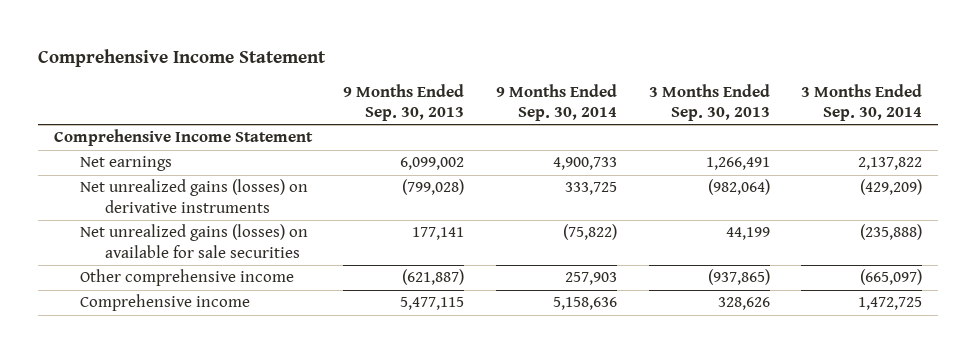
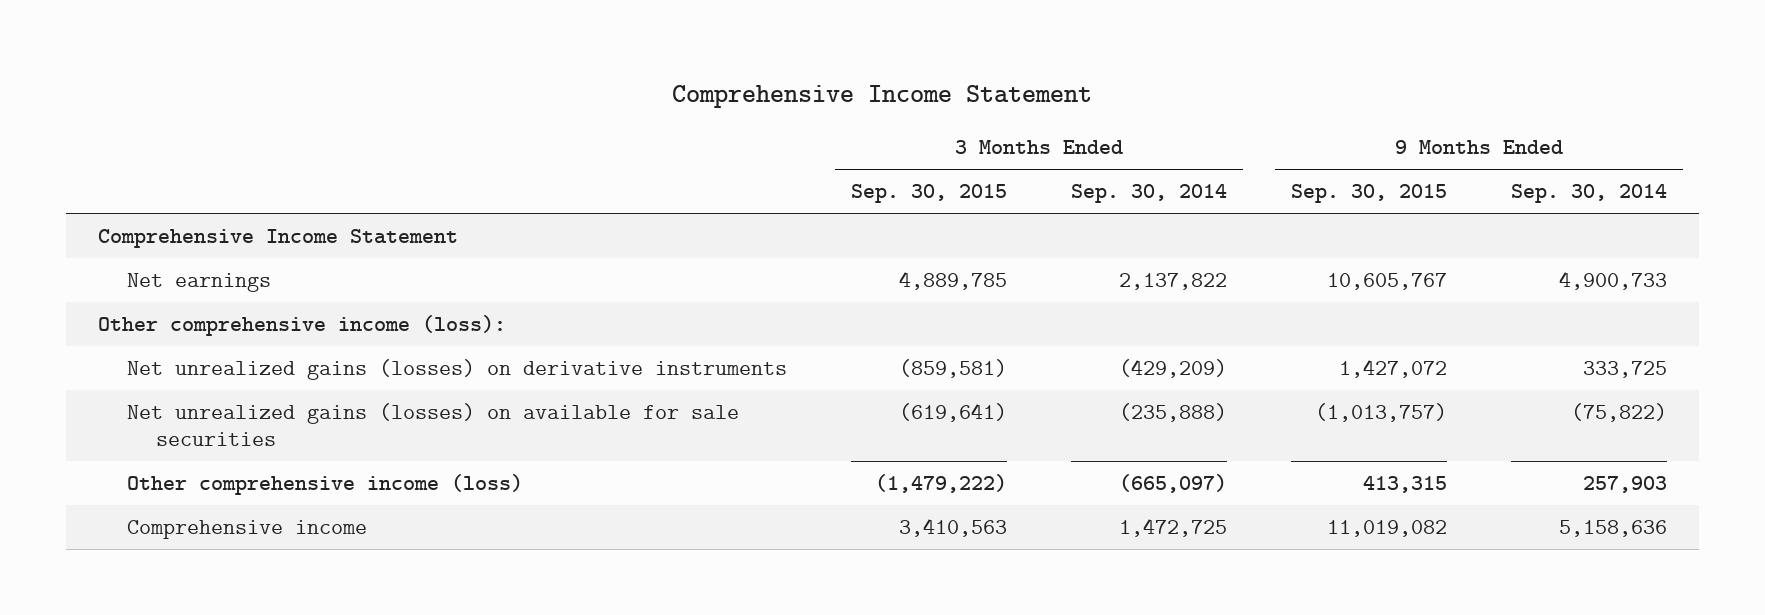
[343,84,465,122] 9 Months Ended Sep. 30, 2013 -> none
[648,84,770,122] 3 Months Ended Sep. 30, 2013 -> none
none -> [850,184,1007,204] Sep. 30, 2015
none -> [1290,184,1447,204] Sep. 30, 2015
none -> [97,315,506,337] Other comprehensive income (loss):
[79,269,294,287] Other comprehensive income -> [126,474,523,496] Other comprehensive income (loss)

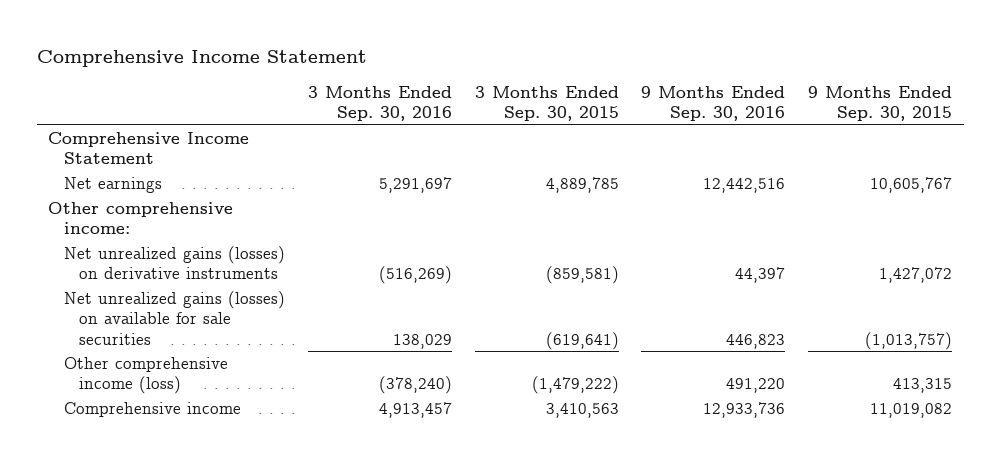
[1070,184,1227,204] Sep. 30, 2014 -> none
[1510,184,1667,204] Sep. 30, 2014 -> none
none -> [307,85,452,121] 3 Months Ended Sep. 30, 2016
none -> [641,85,786,121] 9 Months Ended Sep. 30, 2016
[97,315,506,337] Other comprehensive income (loss): -> [48,202,234,235] Other comprehensive income:

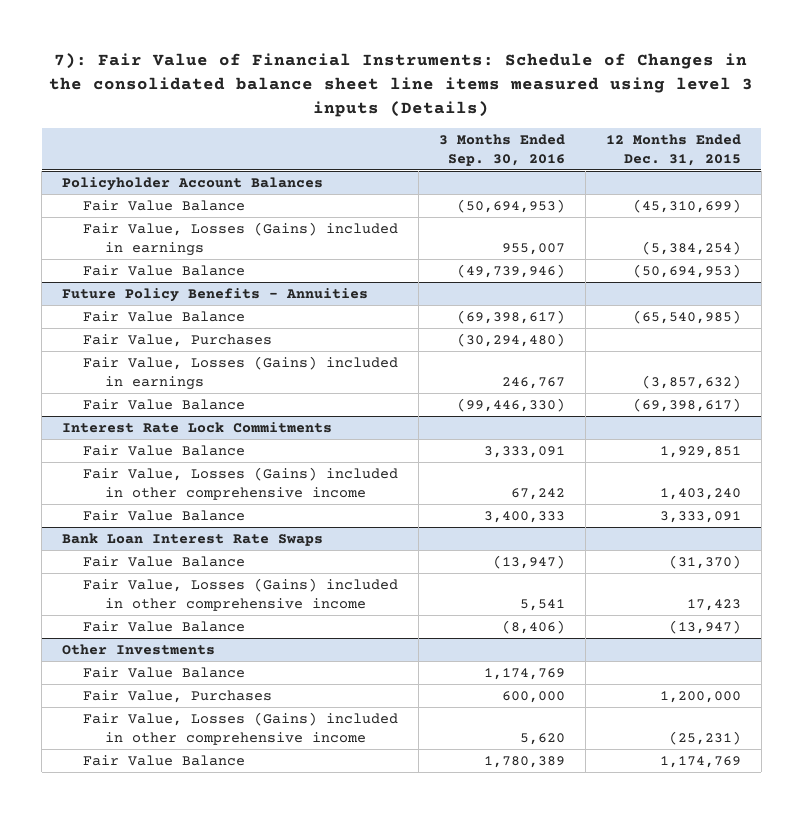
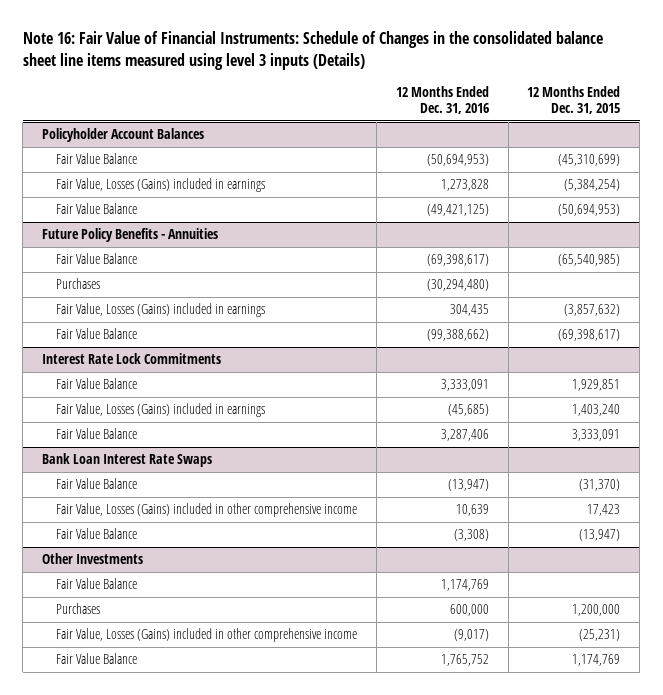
[49,53,754,117] 7): Fair Value of Financial Instruments: Schedule of Changes in the consolidated balance sheet line items measured using level 3 inputs (Details) -> [22,31,603,70] Note 16: Fair Value of Financial Instruments: Schedule of Changes in the consolidated balance sheet line items measured using level 3 inputs (Details)
[439,133,566,166] 3 Months Ended Sep. 30, 2016 -> none
none -> [395,85,489,115] 12 Months Ended Dec. 31, 2016
[83,333,273,347] Fair Value, Purchases -> none
none -> [56,278,101,290] Purchases
[83,466,399,500] Fair Value, Losses (Gains) included in other comprehensive income -> [56,403,266,418] Fair Value, Losses (Gains) included in earnings
[83,689,273,703] Fair Value, Purchases -> none
none -> [56,603,101,615] Purchases

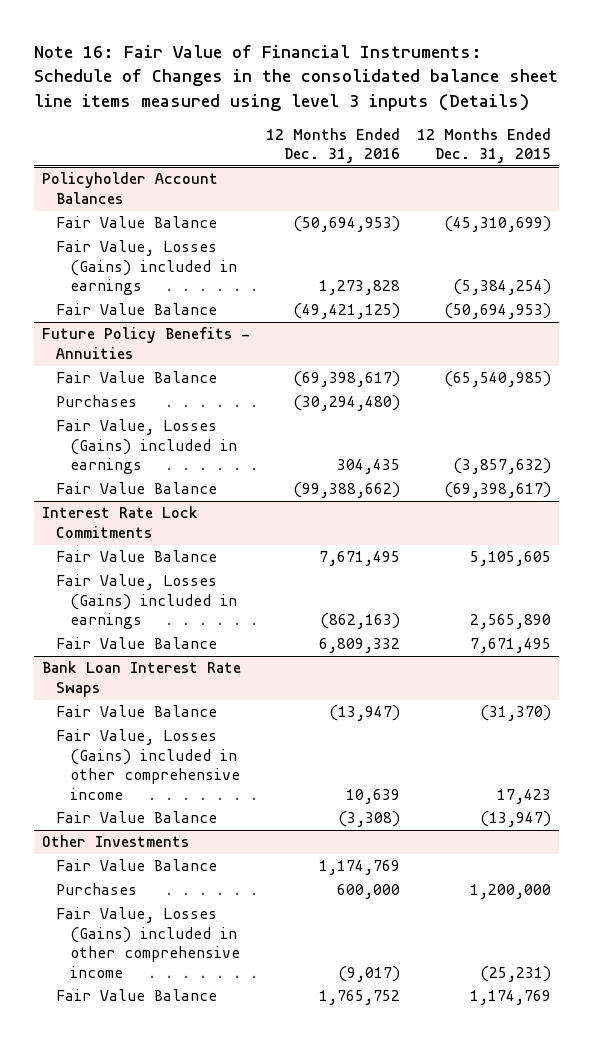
[440,379,489,392] 3,333,091 -> [319,551,401,567] 7,671,495
[572,379,621,392] 1,929,851 -> [470,551,552,567] 5,105,605
[447,404,489,417] (45,685) -> [320,613,401,630] (862,163)
[572,404,621,417] 1,403,240 -> [470,614,552,630] 2,565,890
[440,429,489,442] 3,287,406 -> [319,638,401,654] 6,809,332
[572,429,621,442] 3,333,091 -> [470,638,552,654] 7,671,495

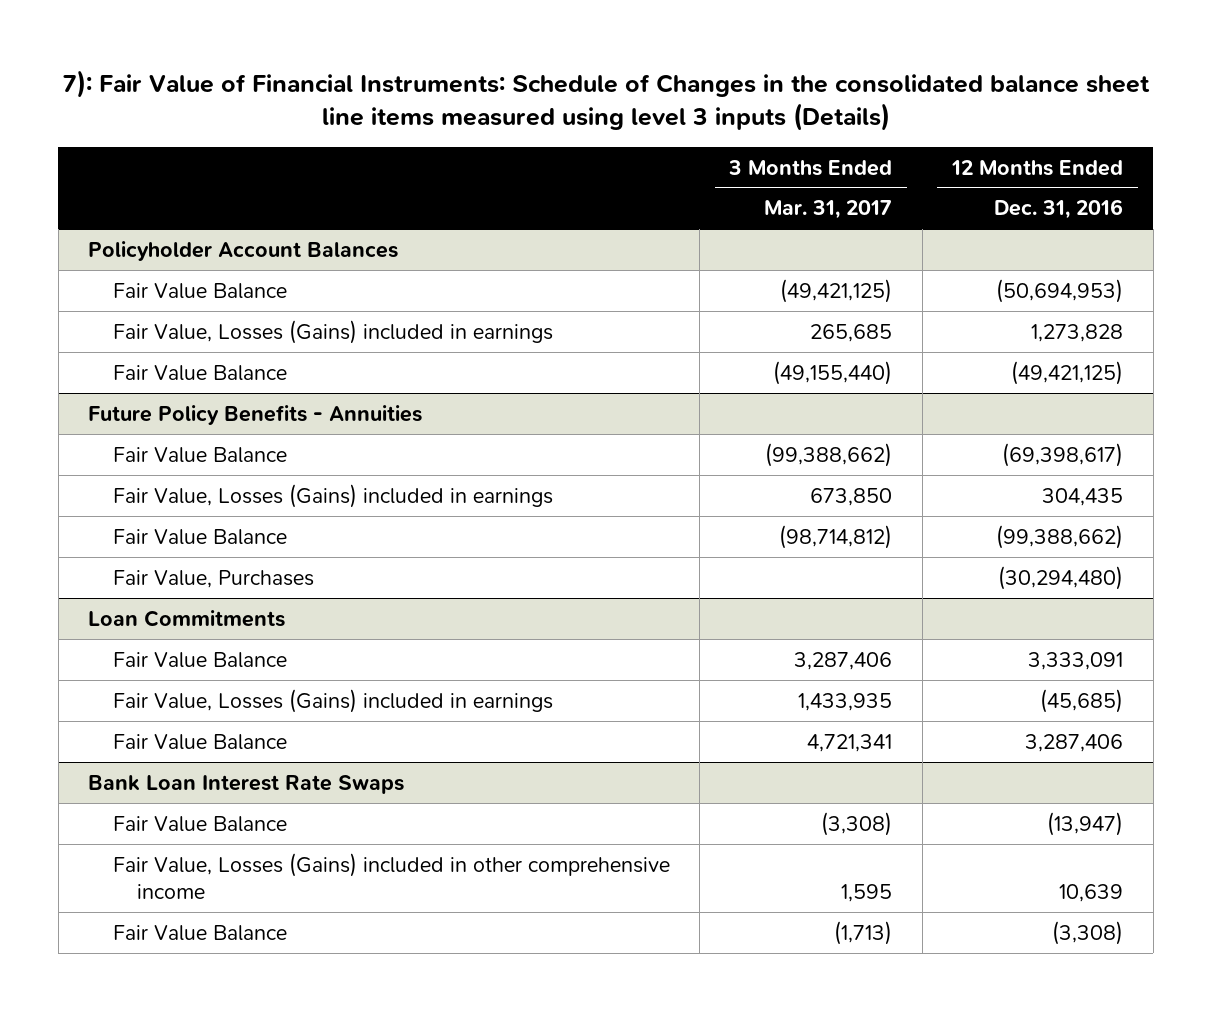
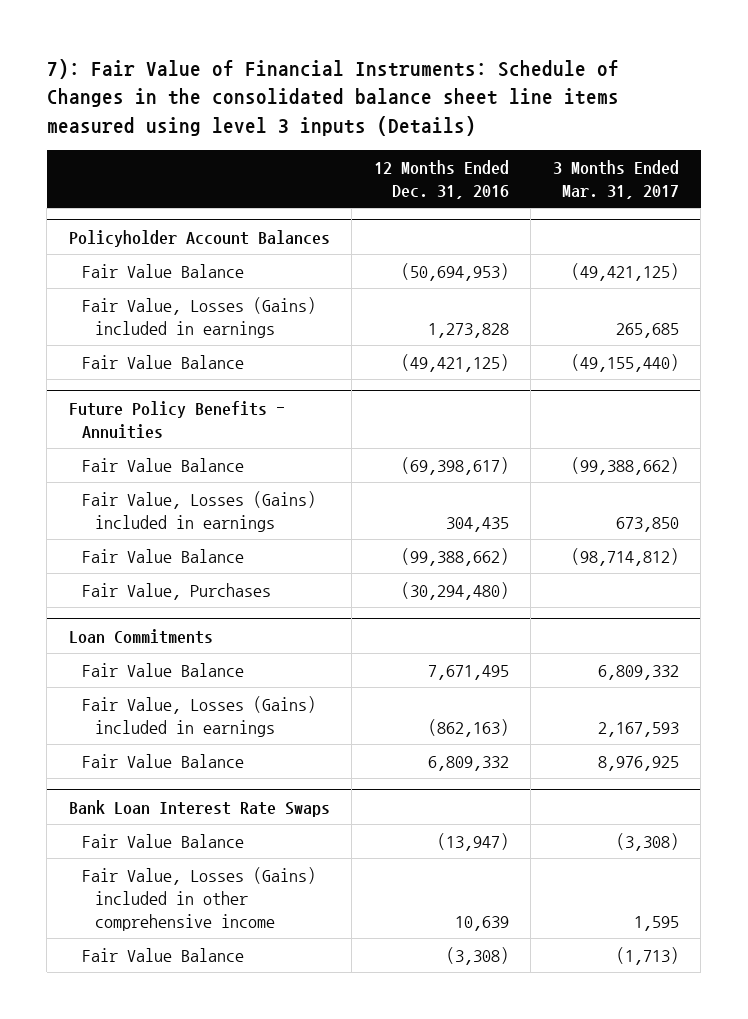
[794,651,893,670] 3,287,406 -> [597,664,679,680] 6,809,332
[1028,651,1124,670] 3,333,091 -> [427,664,509,680] 7,671,495
[798,692,893,711] 1,433,935 -> [597,722,679,738] 2,167,593
[1040,688,1124,713] (45,685) -> [427,719,509,738] (862,163)
[807,733,893,752] 4,721,341 -> [597,755,679,771] 8,976,925
[1025,733,1124,752] 3,287,406 -> [427,755,509,771] 6,809,332

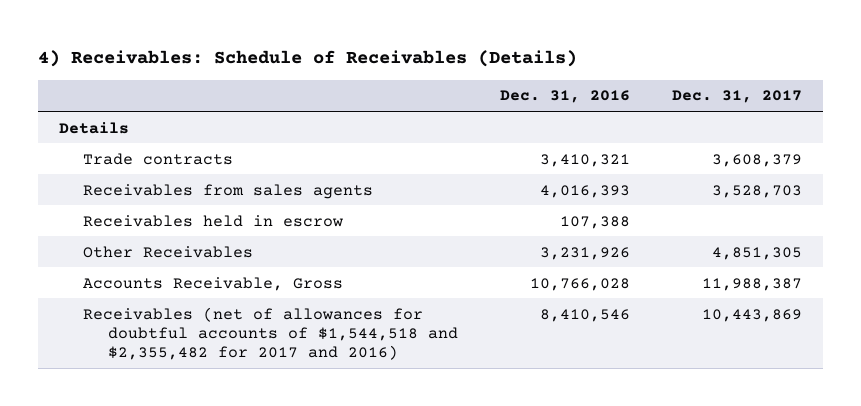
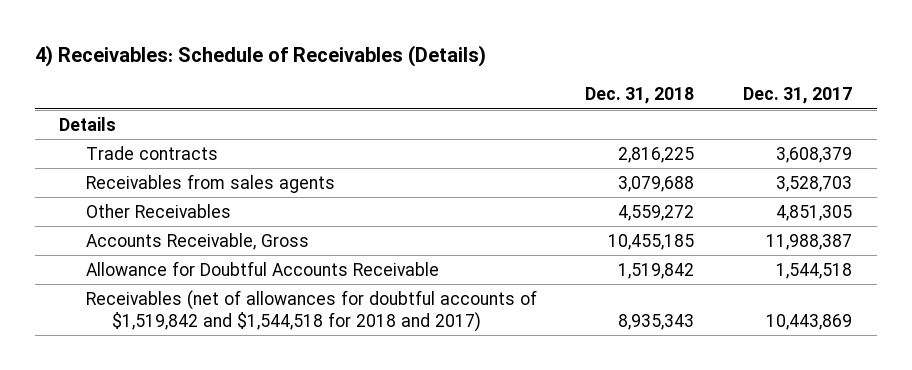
[500,90,631,104] Dec. 31, 2016 -> none
none -> [585,87,695,105] Dec. 31, 2018
[83,214,344,227] Receivables held in escrow -> none
none -> [85,260,439,276] Allowance for Doubtful Accounts Receivable
[83,306,458,361] Receivables (net of allowances for doubtful accounts of $1,544,518 and $2,355,482 for 2017 and 2016) -> [85,289,537,332] Receivables (net of allowances for doubtful accounts of $1,519,842 and $1,544,518 for 2018 and 2017)

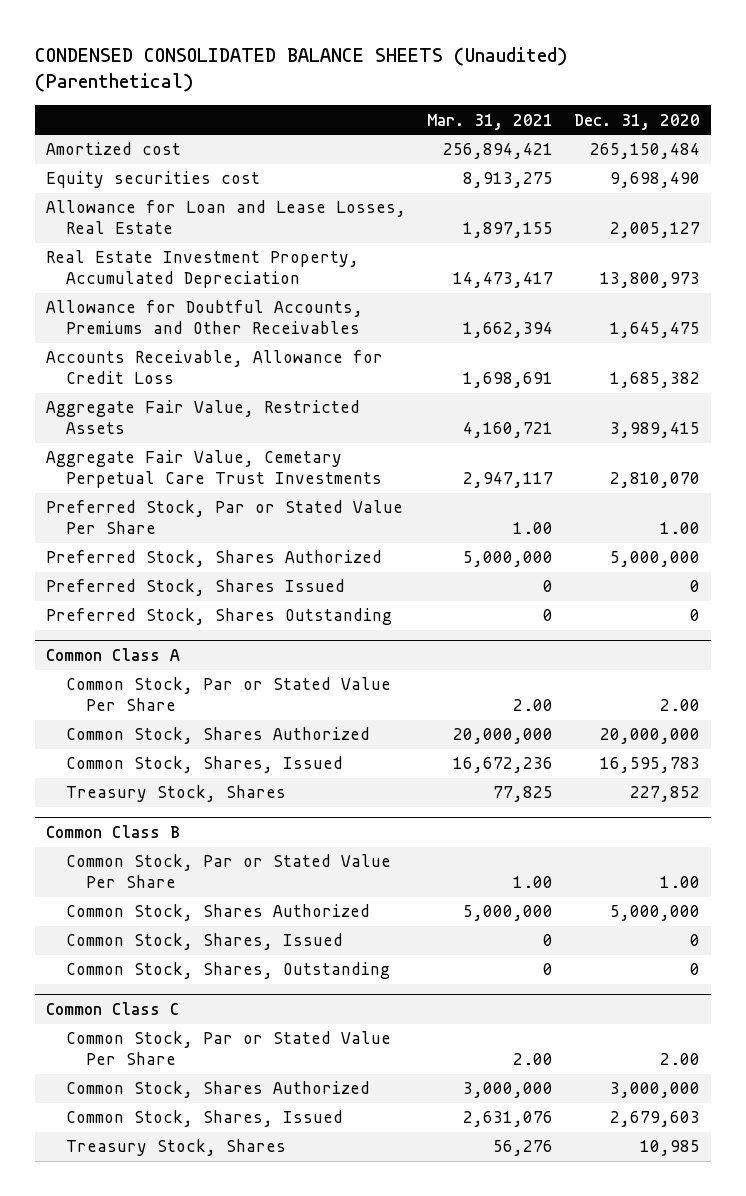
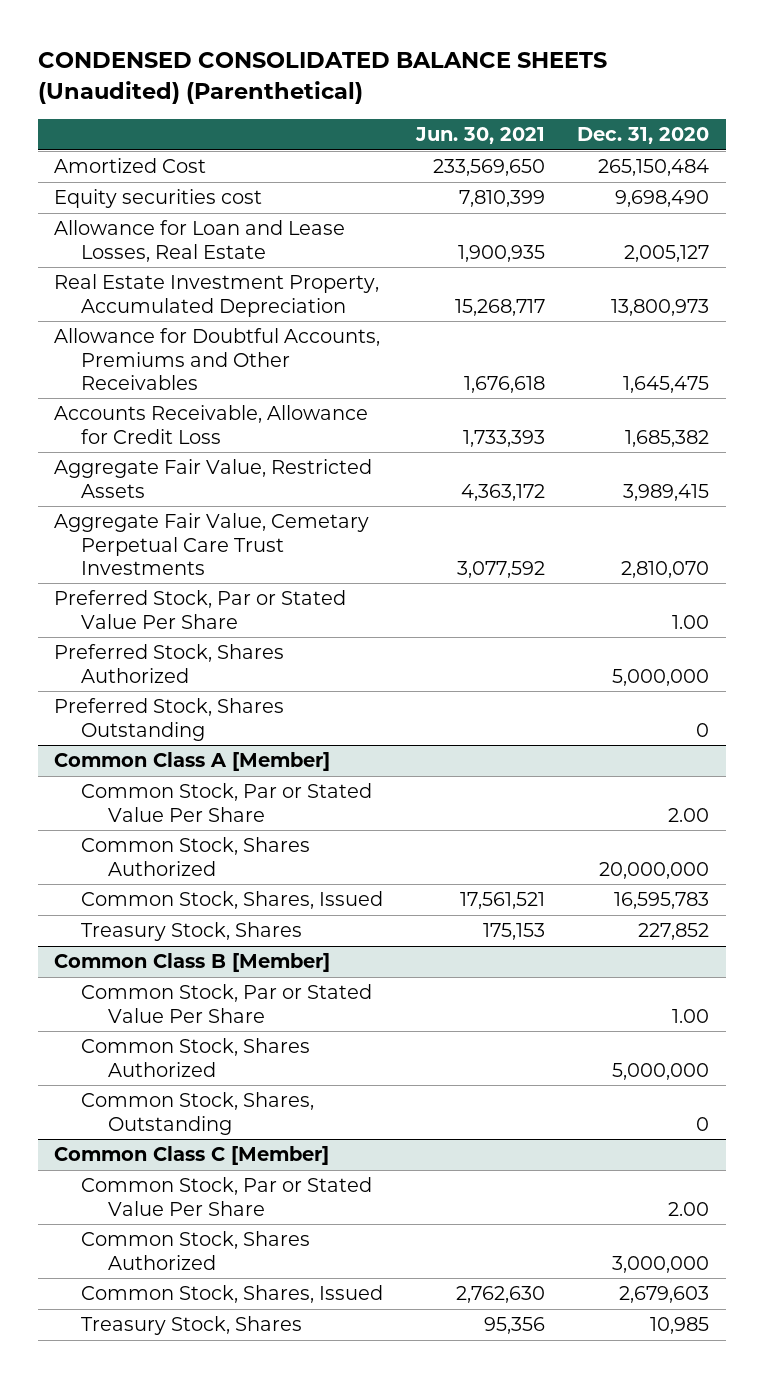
[427,113,554,130] Mar. 31, 2021 -> none
none -> [414,127,545,145] Jun. 30, 2021
[45,142,181,156] Amortized cost -> [54,158,207,174] Amortized Cost
[45,579,345,597] Preferred Stock, Shares Issued -> none
[45,647,180,661] Common Class A -> [54,752,331,772] Common Class A [Member]
[45,824,180,838] Common Class B -> [54,953,331,973] Common Class B [Member]
[66,933,344,951] Common Stock, Shares, Issued -> none
[45,1001,179,1015] Common Class C -> [54,1146,330,1166] Common Class C [Member]

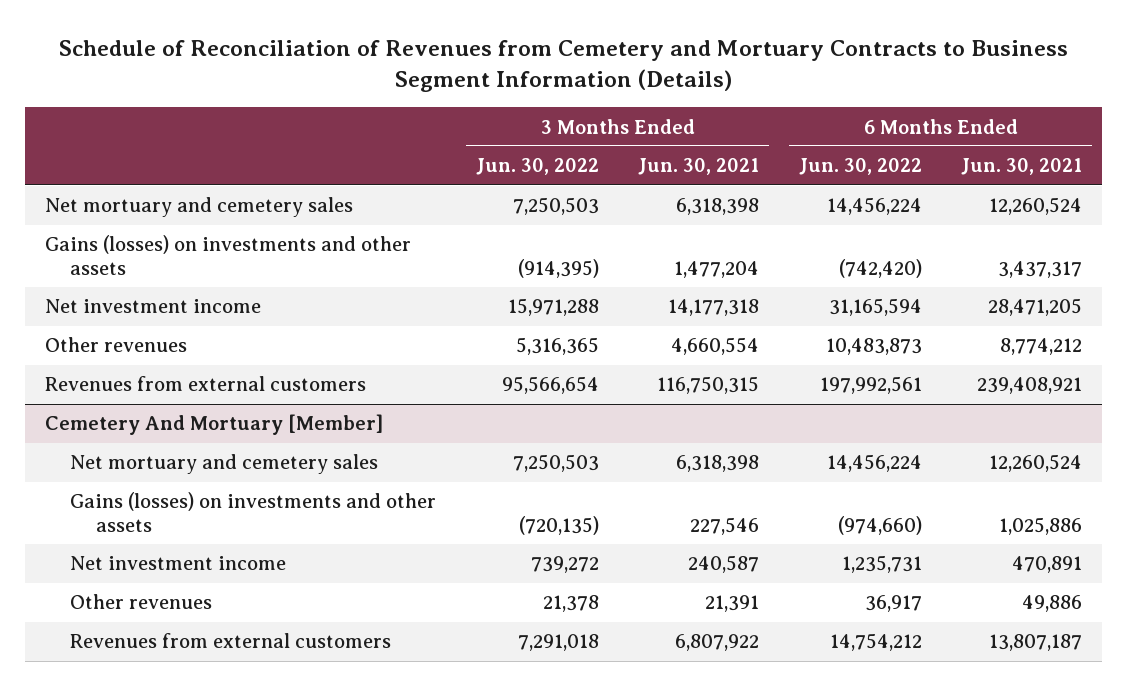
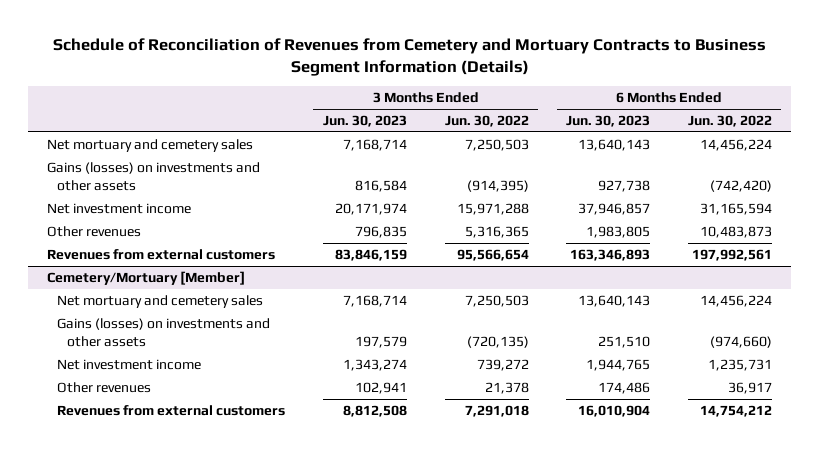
[638,158,760,176] Jun. 30, 2021 -> none
[961,158,1083,176] Jun. 30, 2021 -> none
none -> [322,115,407,128] Jun. 30, 2023
none -> [566,115,651,128] Jun. 30, 2023
[44,414,383,436] Cemetery And Mortuary [Member] -> [46,271,245,286] Cemetery/Mortuary [Member]

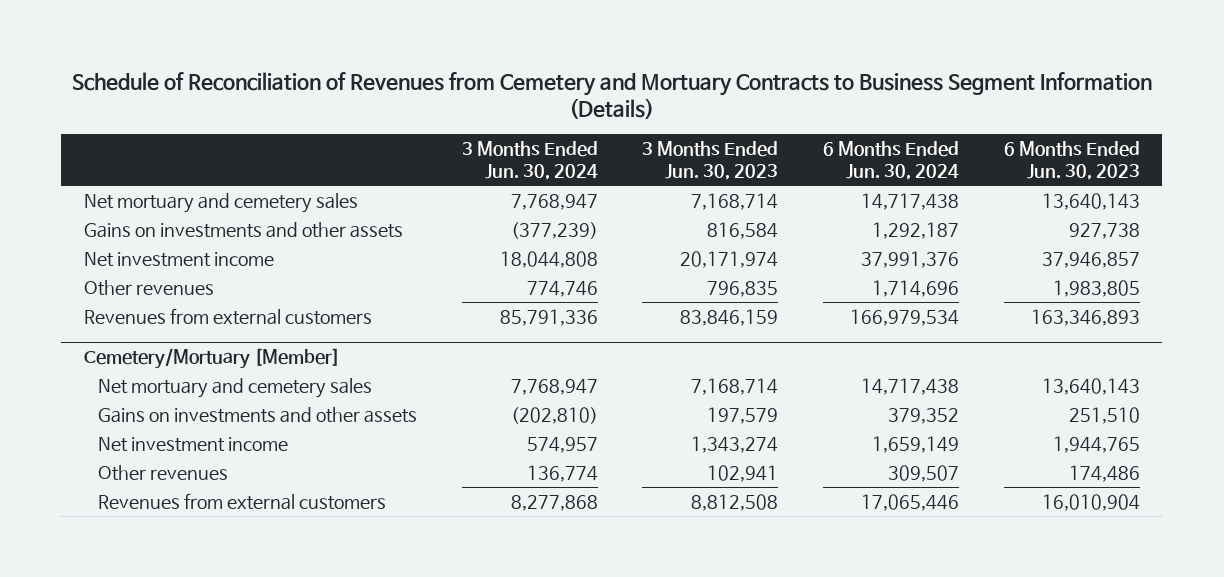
[444,115,529,128] Jun. 30, 2022 -> none
[688,115,773,128] Jun. 30, 2022 -> none
none -> [461,140,598,181] 3 Months Ended Jun. 30, 2024
none -> [823,140,960,181] 6 Months Ended Jun. 30, 2024
[46,162,260,191] Gains (losses) on investments and other assets -> [83,221,403,238] Gains on investments and other assets
[57,318,271,347] Gains (losses) on investments and other assets -> [97,406,417,423] Gains on investments and other assets

